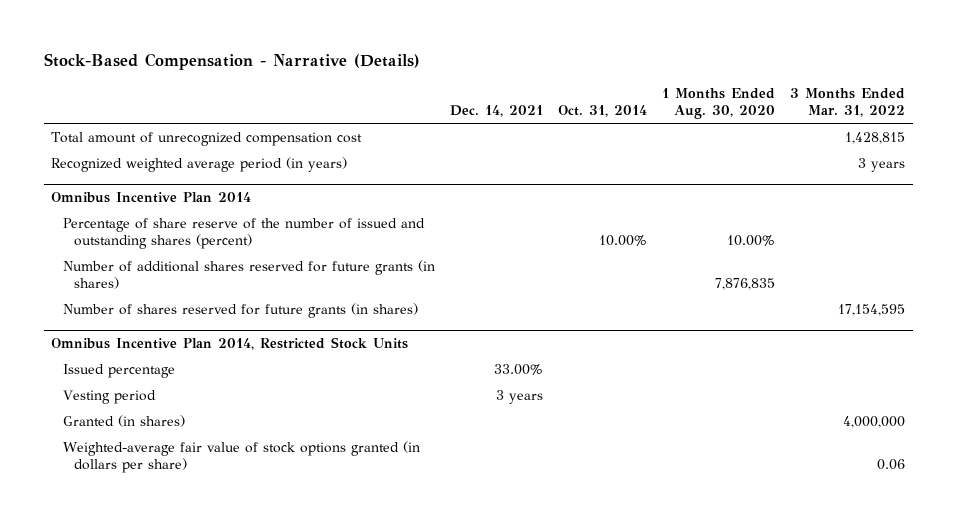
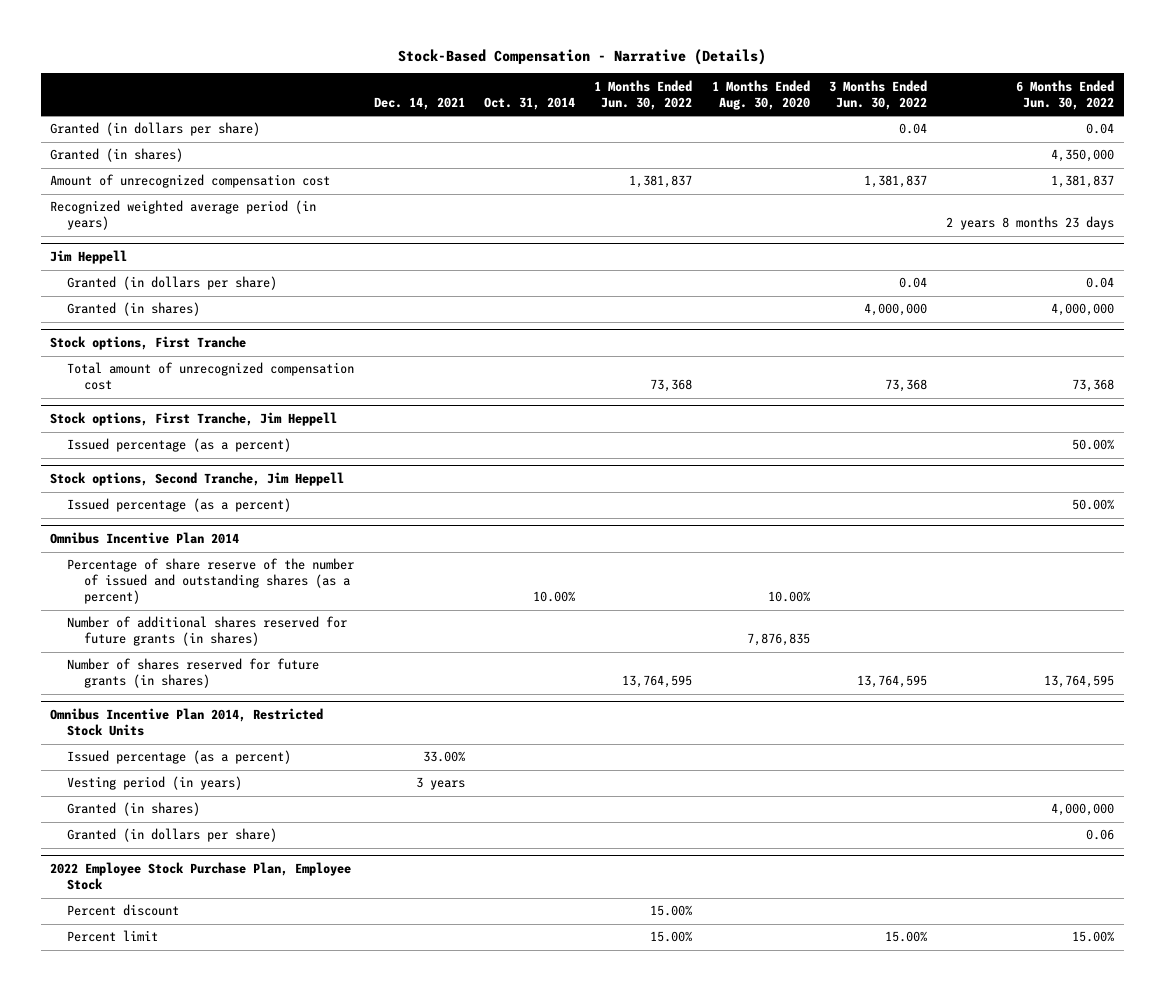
[790,87,906,118] 3 Months Ended Mar. 31, 2022 -> none
none -> [594,79,693,110] 1 Months Ended Jun. 30, 2022
none -> [829,79,928,110] 3 Months Ended Jun. 30, 2022
none -> [1016,79,1115,110] 6 Months Ended Jun. 30, 2022
none -> [50,122,261,137] Granted (in dollars per share)
none -> [50,148,184,163] Granted (in shares)
[51,131,363,146] Total amount of unrecognized compensation cost -> [50,174,331,189] Amount of unrecognized compensation cost
none -> [50,250,128,265] Jim Heppell
none -> [67,276,278,291] Granted (in dollars per share)
none -> [67,302,201,317] Granted (in shares)
none -> [50,336,247,351] Stock options, First Tranche
none -> [67,362,355,391] Total amount of unrecognized compensation cost
none -> [50,412,338,427] Stock options, First Tranche, Jim Heppell
none -> [67,438,292,453] Issued percentage (as a percent)
none -> [50,472,345,487] Stock options, Second Tranche, Jim Heppell
none -> [67,498,292,513] Issued percentage (as a percent)
[62,217,425,250] Percentage of share reserve of the number of issued and outstanding shares (percent) -> [67,558,355,605] Percentage of share reserve of the number of issued and outstanding shares (as a percent)
[62,363,175,378] Issued percentage -> [67,750,292,765] Issued percentage (as a percent)
[62,389,156,404] Vesting period -> [67,776,243,791] Vesting period (in years)
[62,440,420,474] Weighted-average fair value of stock options granted (in dollars per share) -> none
none -> [67,828,278,843] Granted (in dollars per share)
none -> [50,862,352,891] 2022 Employee Stock Purchase Plan, Employee Stock
none -> [67,904,180,917] Percent discount
none -> [67,930,159,943] Percent limit

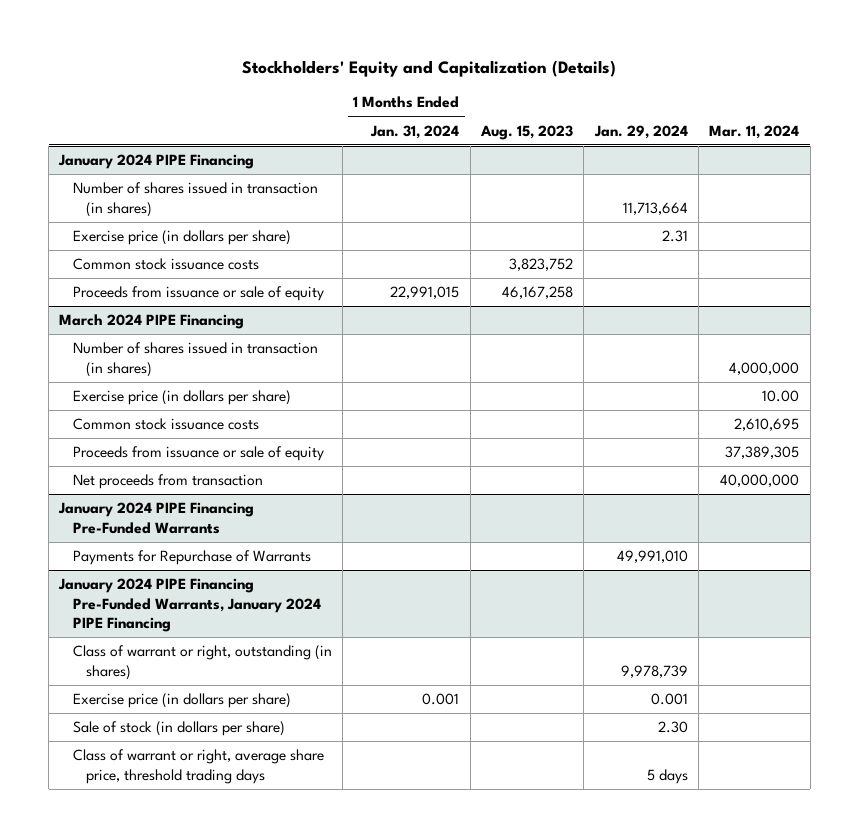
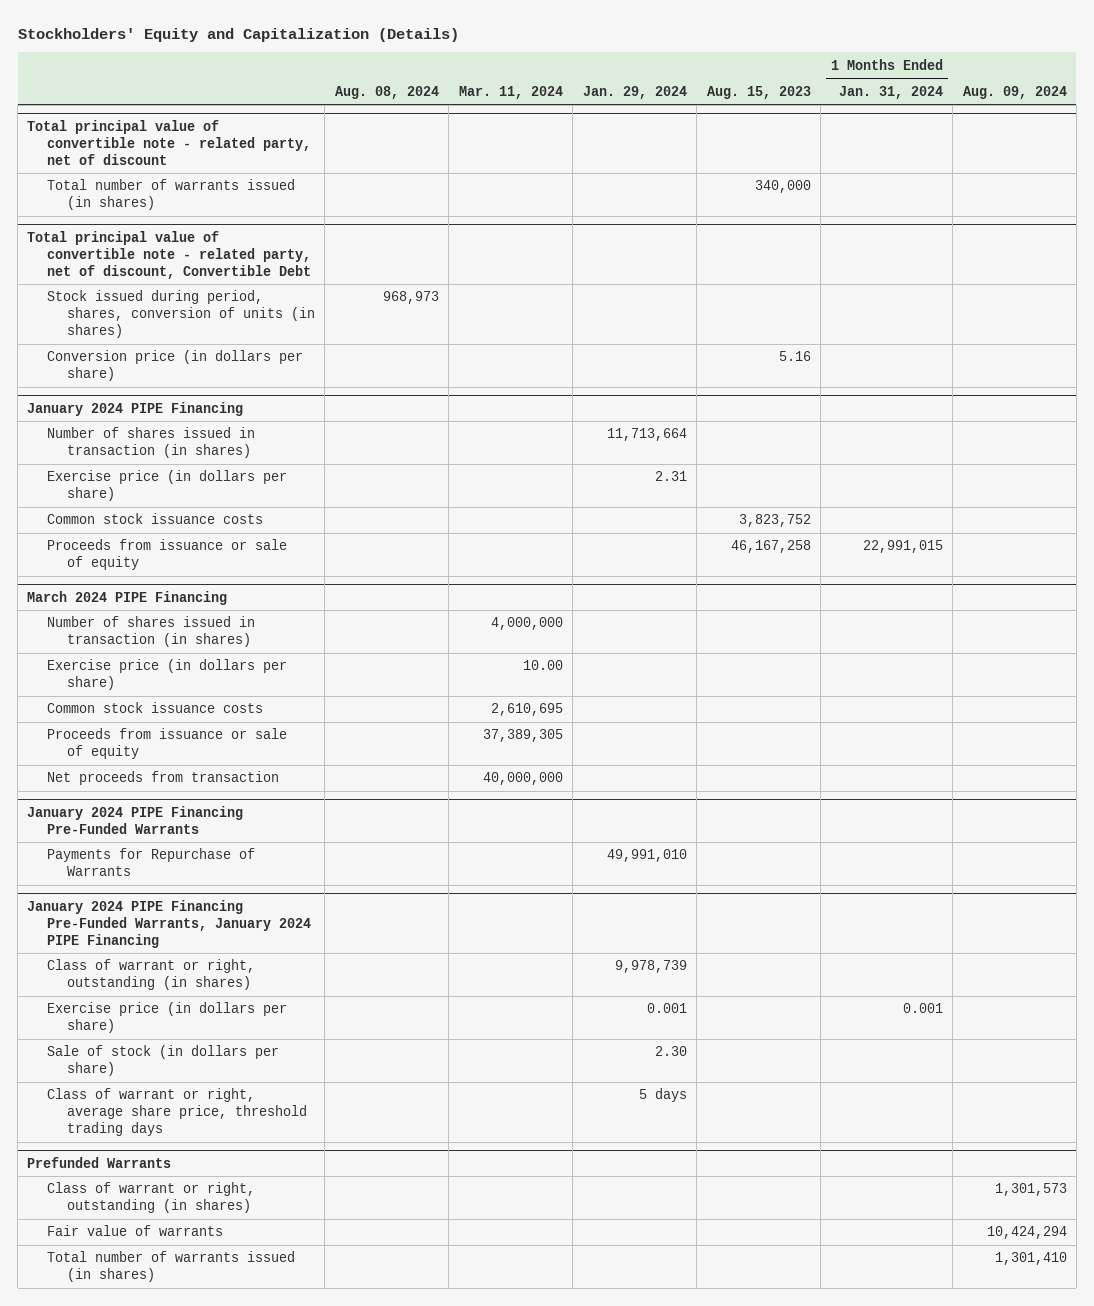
none -> [334,85,439,99] Aug. 08, 2024
none -> [962,85,1067,99] Aug. 09, 2024
none -> [27,119,312,165] Total principal value of convertible note - related party, net of discount
none -> [47,179,296,211] Total number of warrants issued (in shares)
none -> [27,230,312,279] Total principal value of convertible note - related party, net of discount, Convertible Debt
none -> [47,290,315,339] Stock issued during period, shares, conversion of units (in shares)
none -> [47,350,304,382] Conversion price (in dollars per share)
none -> [27,1156,172,1168] Prefunded Warrants
none -> [47,1182,256,1214] Class of warrant or right, outstanding (in shares)
none -> [47,1225,224,1237] Fair value of warrants
none -> [47,1251,296,1283] Total number of warrants issued (in shares)

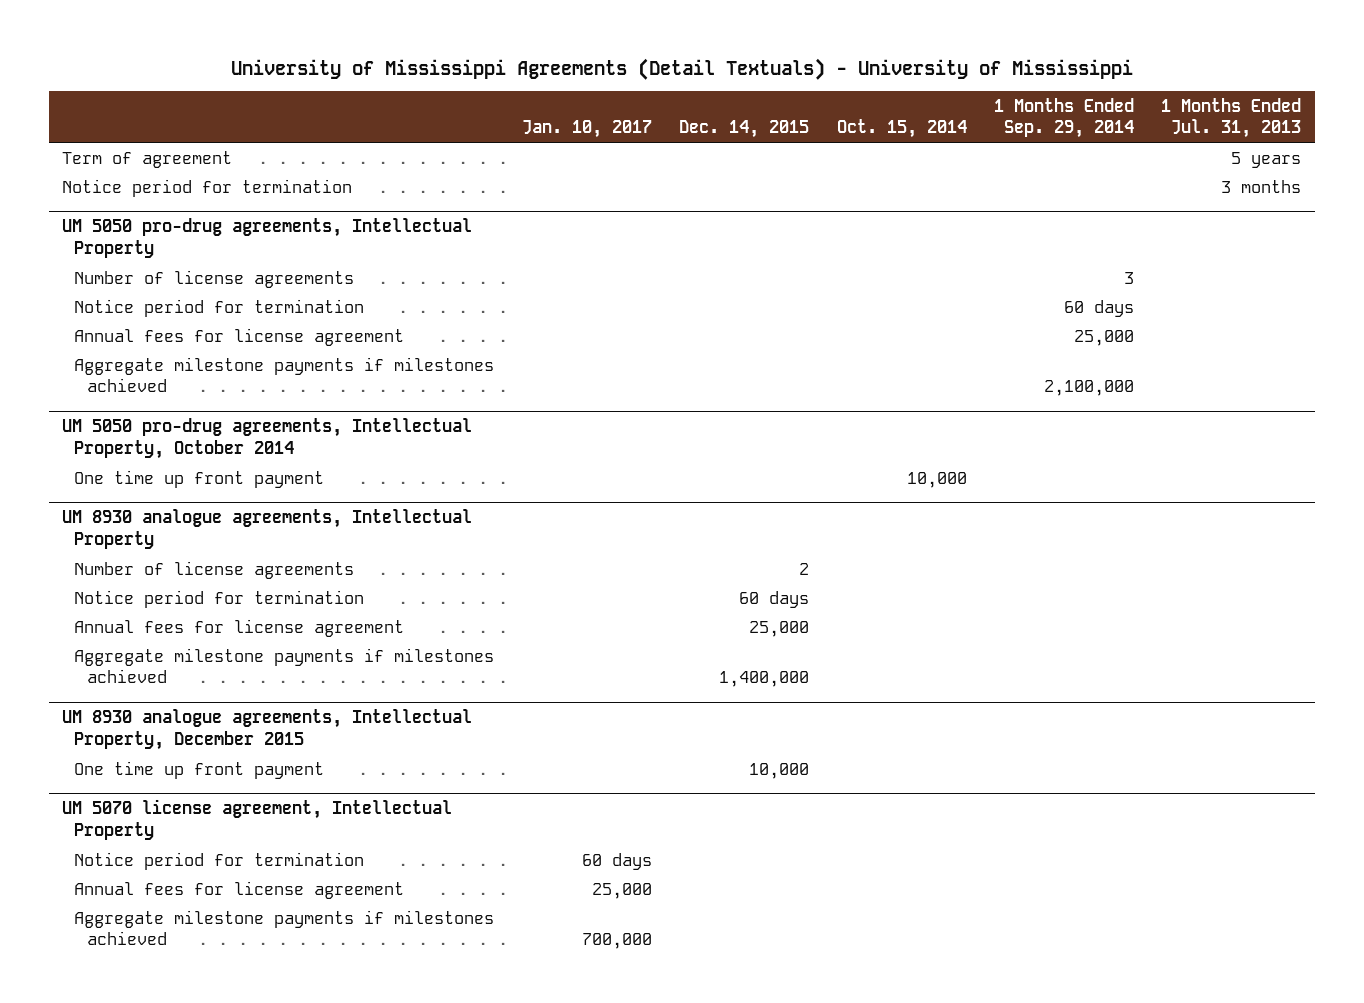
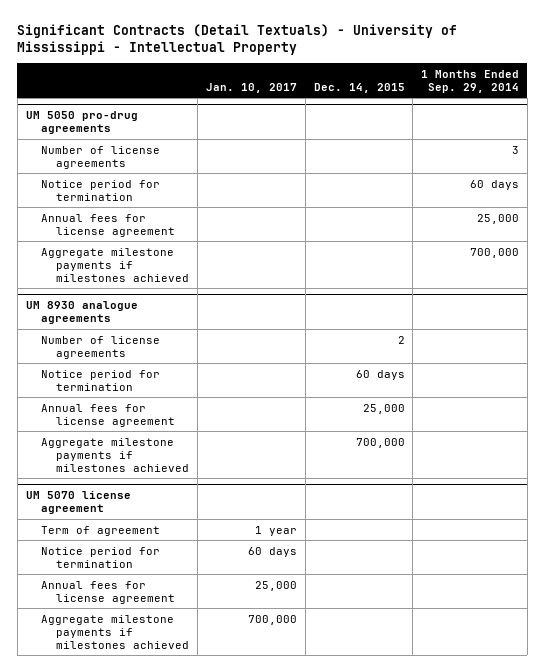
[230,57,1133,80] University of Mississippi Agreements (Detail Textuals) - University of Mississippi -> [17,23,458,55] Significant Contracts (Detail Textuals) - University of Mississippi - Intellectual Property
[836,119,967,139] Oct. 15, 2014 -> none
[1161,97,1302,139] 1 Months Ended Jul. 31, 2013 -> none
[62,150,233,168] Term of agreement -> none
[62,178,353,197] Notice period for termination -> none
[62,218,473,258] UM 5050 pro-drug agreements, Intellectual Property -> [25,111,138,135] UM 5050 pro-drug agreements
[62,418,473,459] UM 5050 pro-drug agreements, Intellectual Property, October 2014 -> none
[74,469,325,488] One time up front payment -> none
[1043,380,1134,397] 2,100,000 -> [470,247,520,258] 700,000
[62,509,473,549] UM 8930 analogue agreements, Intellectual Property -> [25,301,138,325] UM 8930 analogue agreements
[62,709,473,750] UM 8930 analogue agreements, Intellectual Property, December 2015 -> none
[74,760,325,779] One time up front payment -> none
[719,671,810,688] 1,400,000 -> [355,437,405,448] 700,000
[62,799,453,840] UM 5070 license agreement, Intellectual Property -> [25,491,131,515] UM 5070 license agreement
none -> [41,525,161,536] Term of agreement

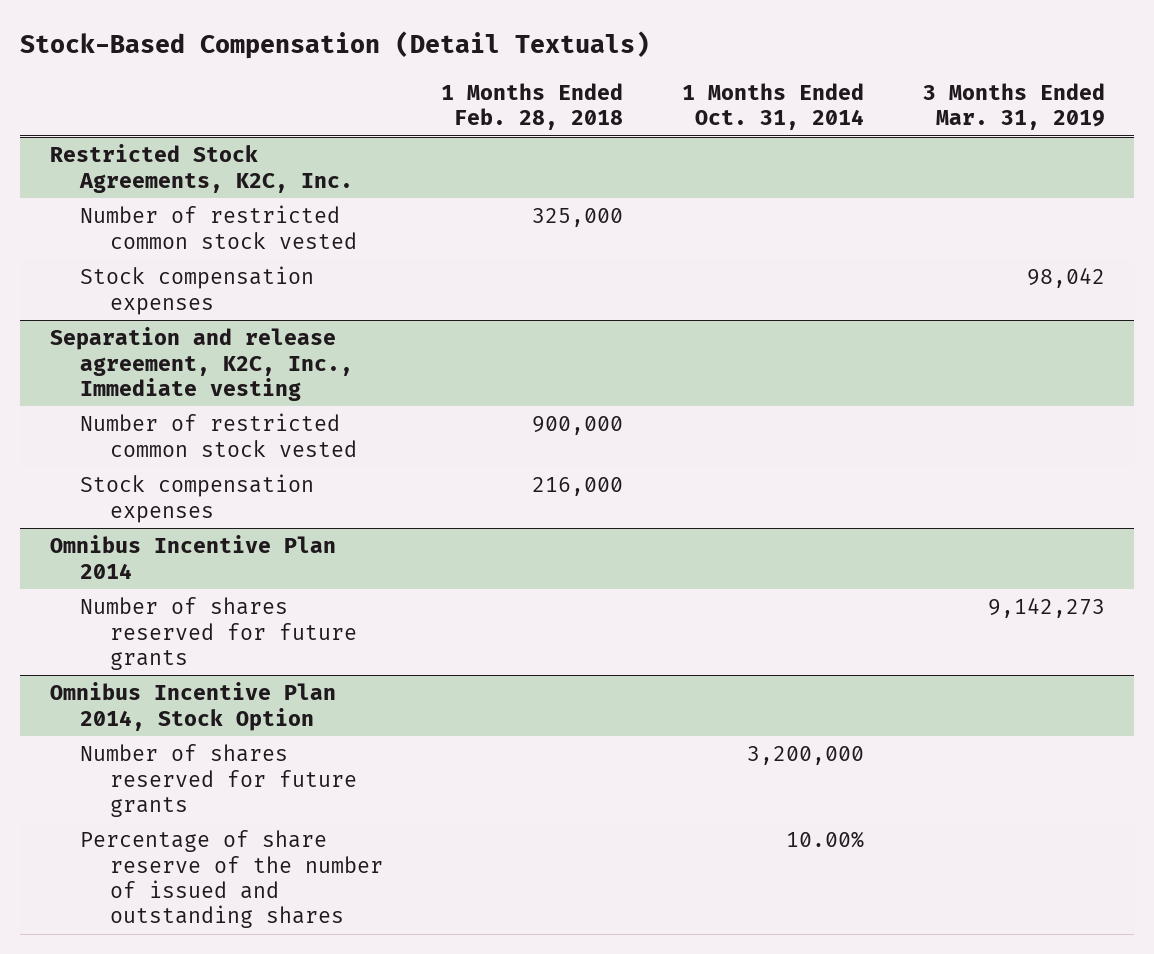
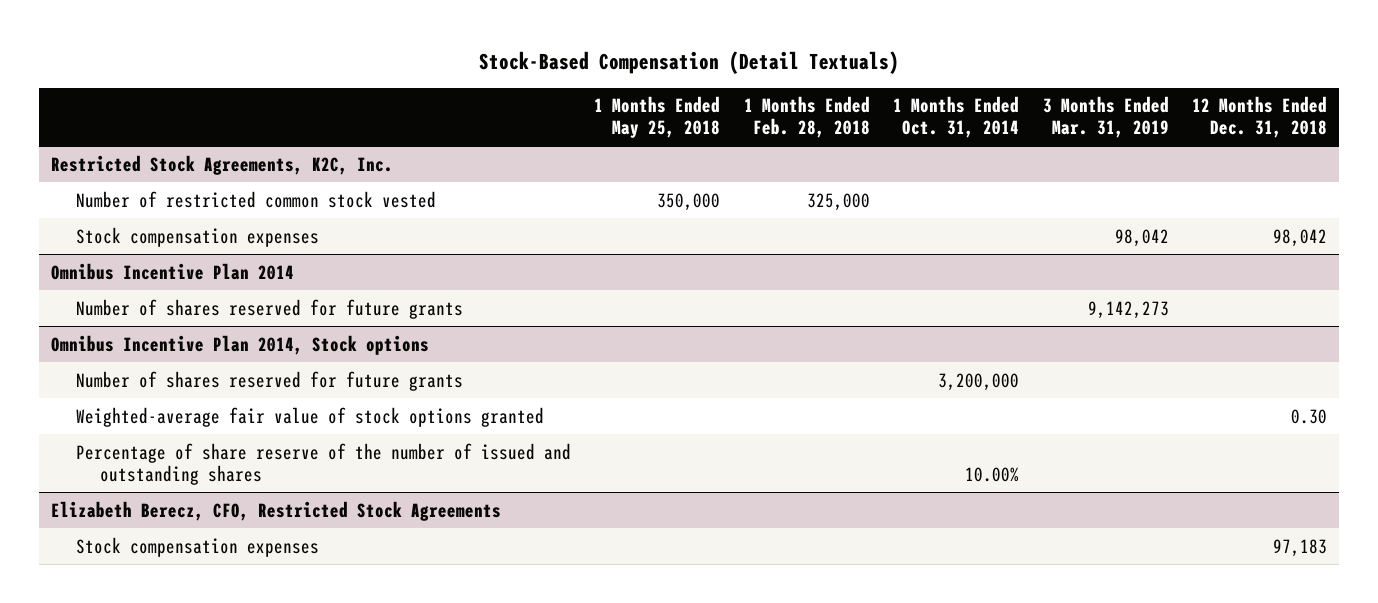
none -> [594,96,721,139] 1 Months Ended May 25, 2018
none -> [1192,96,1328,139] 12 Months Ended Dec. 31, 2018
[49,327,353,401] Separation and release agreement, K2C, Inc., Immediate vesting -> none
[79,413,357,457] Number of restricted common stock vested -> none
[79,474,314,523] Stock compensation expenses -> none
[49,682,336,731] Omnibus Incentive Plan 2014, Stock Option -> [51,334,430,355] Omnibus Incentive Plan 2014, Stock options
none -> [75,406,544,427] Weighted-average fair value of stock options granted
none -> [51,500,502,521] Elizabeth Berecz, CFO, Restricted Stock Agreements
none -> [75,536,319,557] Stock compensation expenses

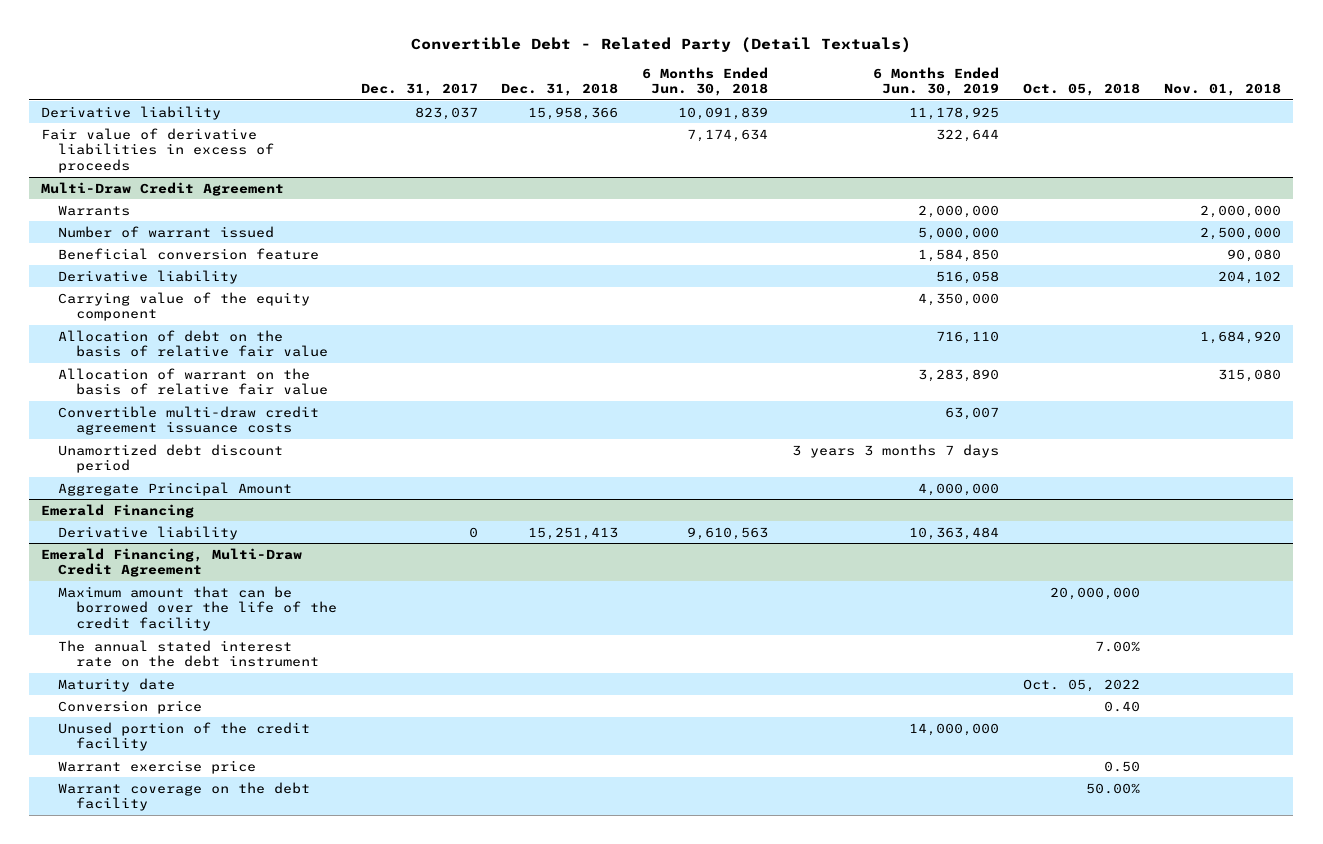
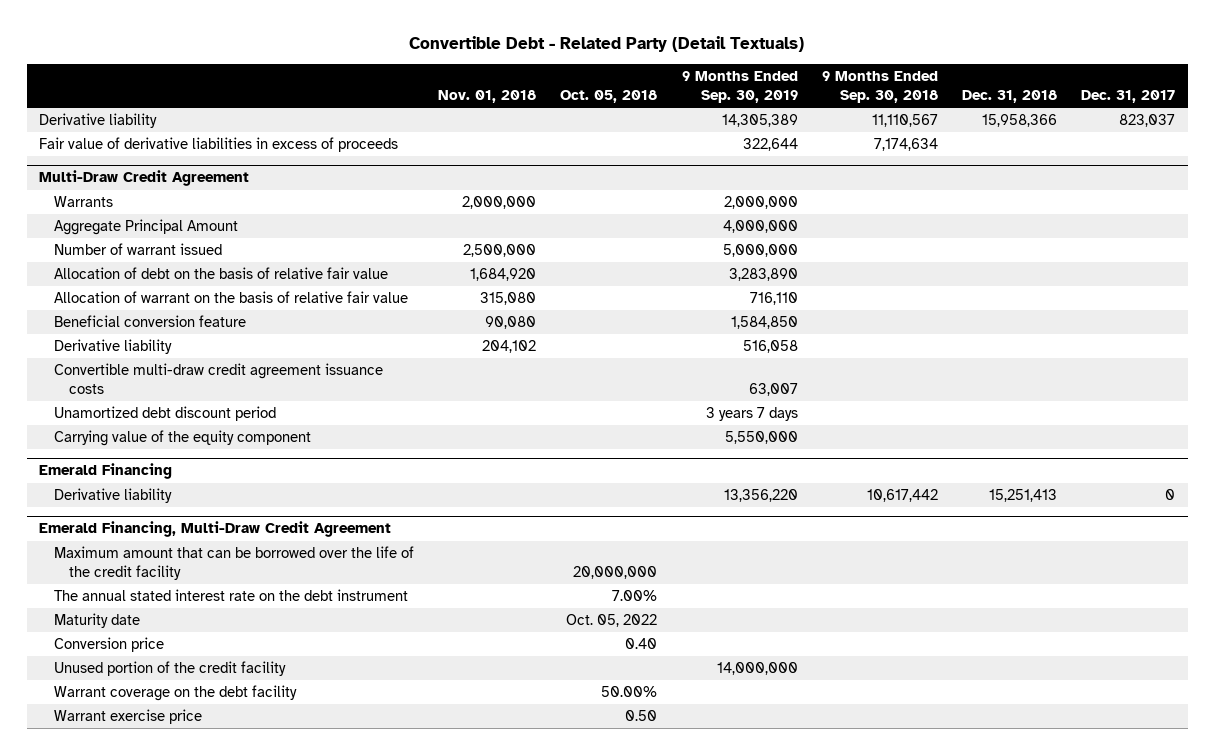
[642,66,769,97] 6 Months Ended Jun. 30, 2018 -> none
[873,66,1000,97] 6 Months Ended Jun. 30, 2019 -> none
none -> [681,71,798,103] 9 Months Ended Sep. 30, 2019
none -> [821,71,938,103] 9 Months Ended Sep. 30, 2018
[58,481,293,496] Aggregate Principal Amount -> [53,219,238,236] Aggregate Principal Amount
[58,247,320,260] Beneficial conversion feature -> [53,315,246,328] Beneficial conversion feature
[58,269,239,284] Derivative liability -> [53,339,172,355] Derivative liability
[58,291,311,322] Carrying value of the equity component -> [53,430,311,447] Carrying value of the equity component
[58,759,257,774] Warrant exercise price -> [53,709,202,725] Warrant exercise price

